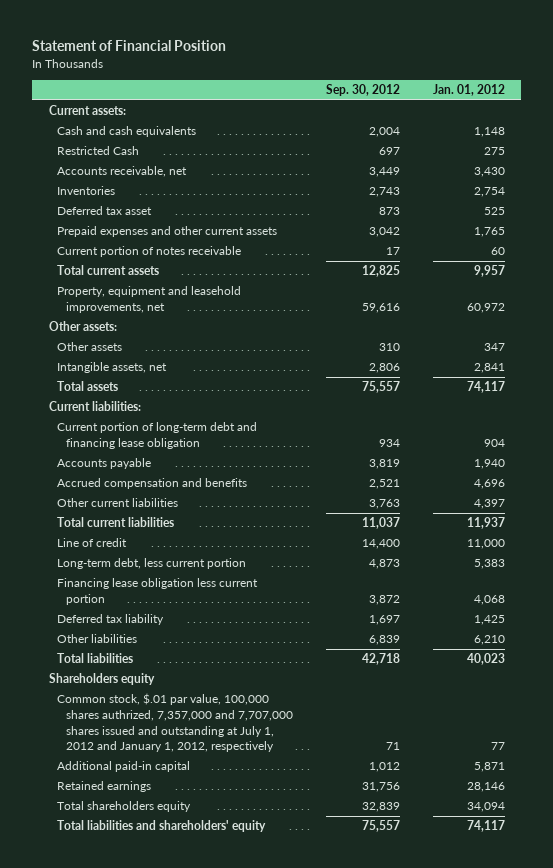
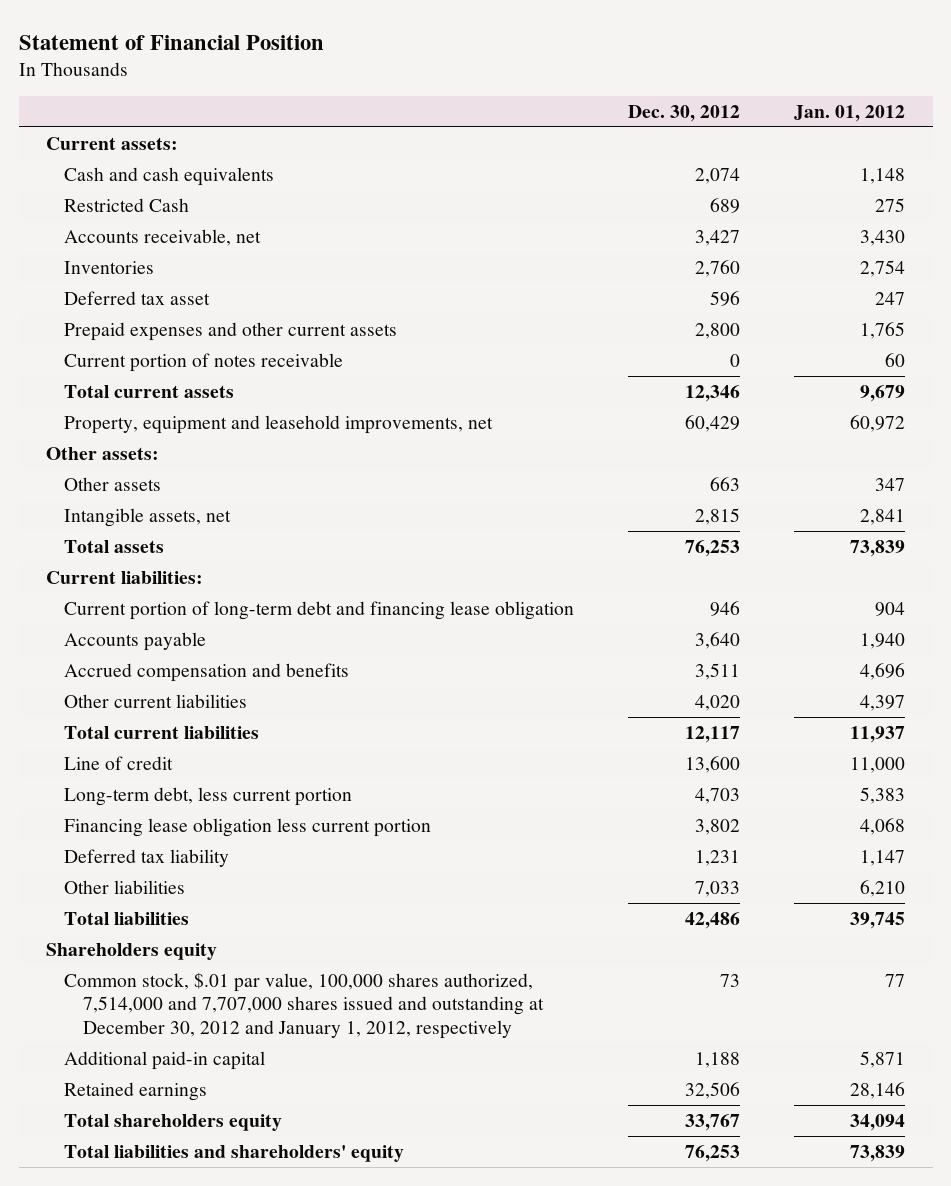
[326,84,401,97] Sep. 30, 2012 -> none
none -> [628,104,741,122] Dec. 30, 2012
[483,207,505,216] 525 -> [875,291,906,305] 247
[473,265,505,278] 9,957 -> [860,384,906,402] 9,679
[466,381,505,394] 74,117 -> [850,539,906,557] 73,839
[473,615,505,626] 1,425 -> [860,849,906,866] 1,147
[466,653,505,666] 40,023 -> [850,911,906,929] 39,745
[57,693,294,753] Common stock, $.01 par value, 100,000 shares authrized, 7,357,000 and 7,707,000 shares issued and outstanding at July 1, 2012 and January 1, 2012, respectively -> [64,971,544,1039] Common stock, $.01 par value, 100,000 shares authorized, 7,514,000 and 7,707,000 shares issued and outstanding at December 30, 2012 and January 1, 2012, respectively
[466,820,505,833] 74,117 -> [850,1144,906,1162] 73,839

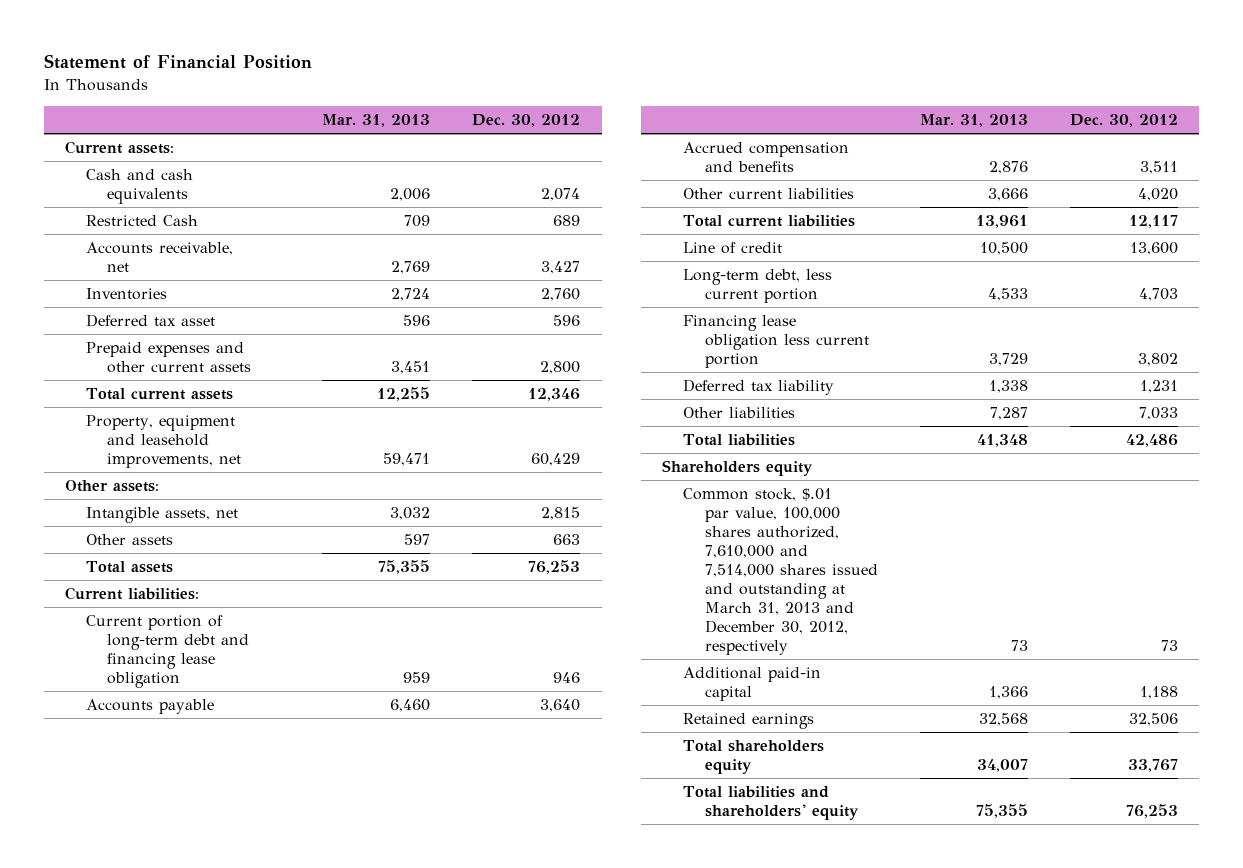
[794,104,906,122] Jan. 01, 2012 -> none
none -> [322,113,431,127] Mar. 31, 2013
[64,352,344,372] Current portion of notes receivable -> none
[64,476,162,491] Other assets -> [85,534,173,546] Other assets
[64,971,544,1039] Common stock, $.01 par value, 100,000 shares authorized, 7,514,000 and 7,707,000 shares issued and outstanding at December 30, 2012 and January 1, 2012, respectively -> [683,488,878,655] Common stock, $.01 par value, 100,000 shares authorized, 7,610,000 and 7,514,000 shares issued and outstanding at March 31, 2013 and December 30, 2012, respectively

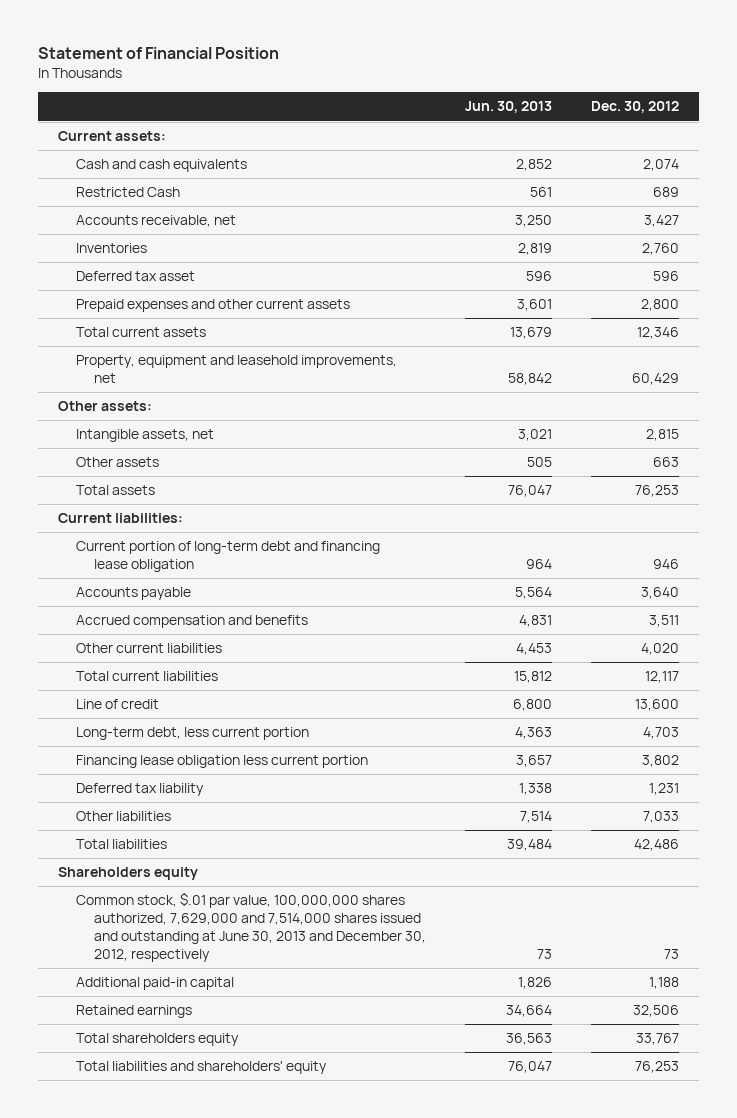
[322,113,431,127] Mar. 31, 2013 -> none
none -> [465,101,553,114] Jun. 30, 2013
[683,488,878,655] Common stock, $.01 par value, 100,000 shares authorized, 7,610,000 and 7,514,000 shares issued and outstanding at March 31, 2013 and December 30, 2012, respectively -> [75,892,426,962] Common stock, $.01 par value, 100,000,000 shares authorized, 7,629,000 and 7,514,000 shares issued and outstanding at June 30, 2013 and December 30, 2012, respectively

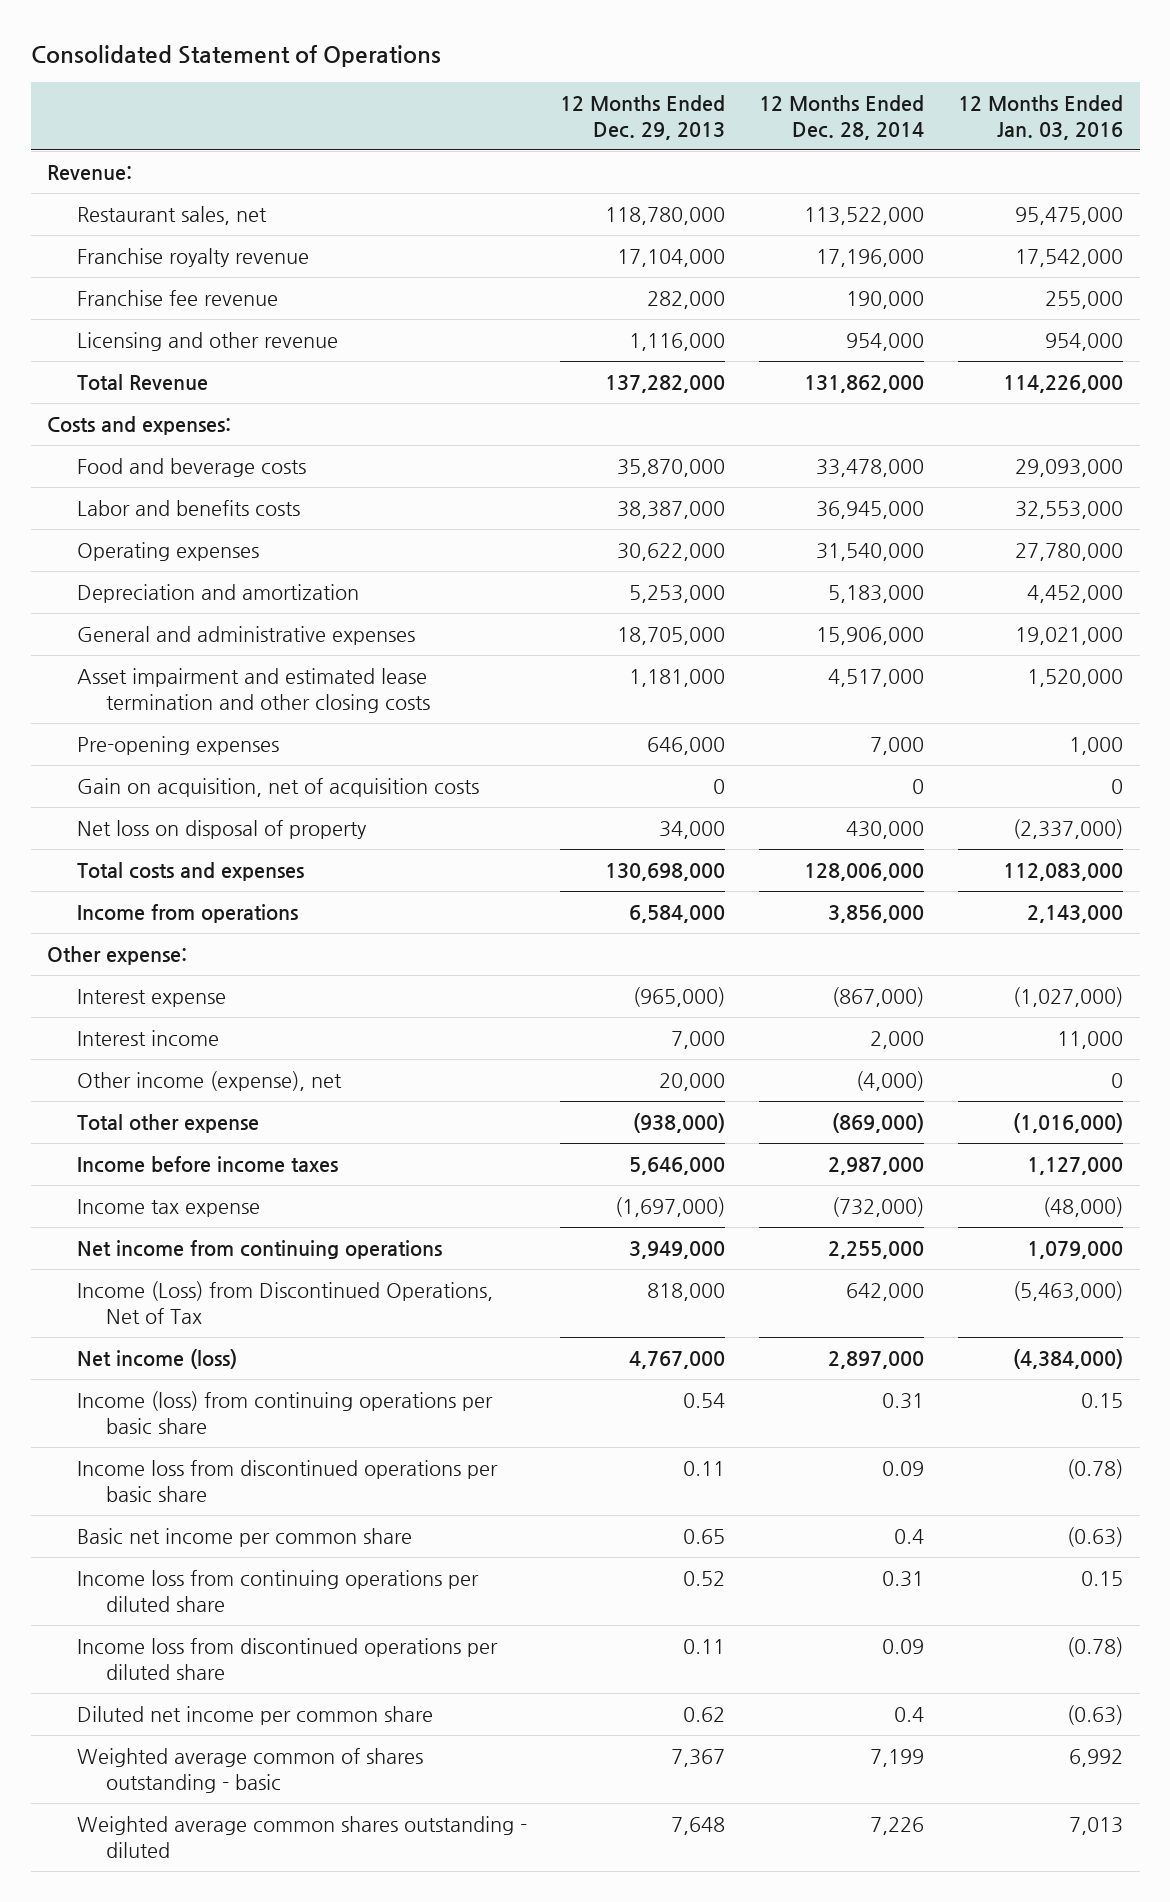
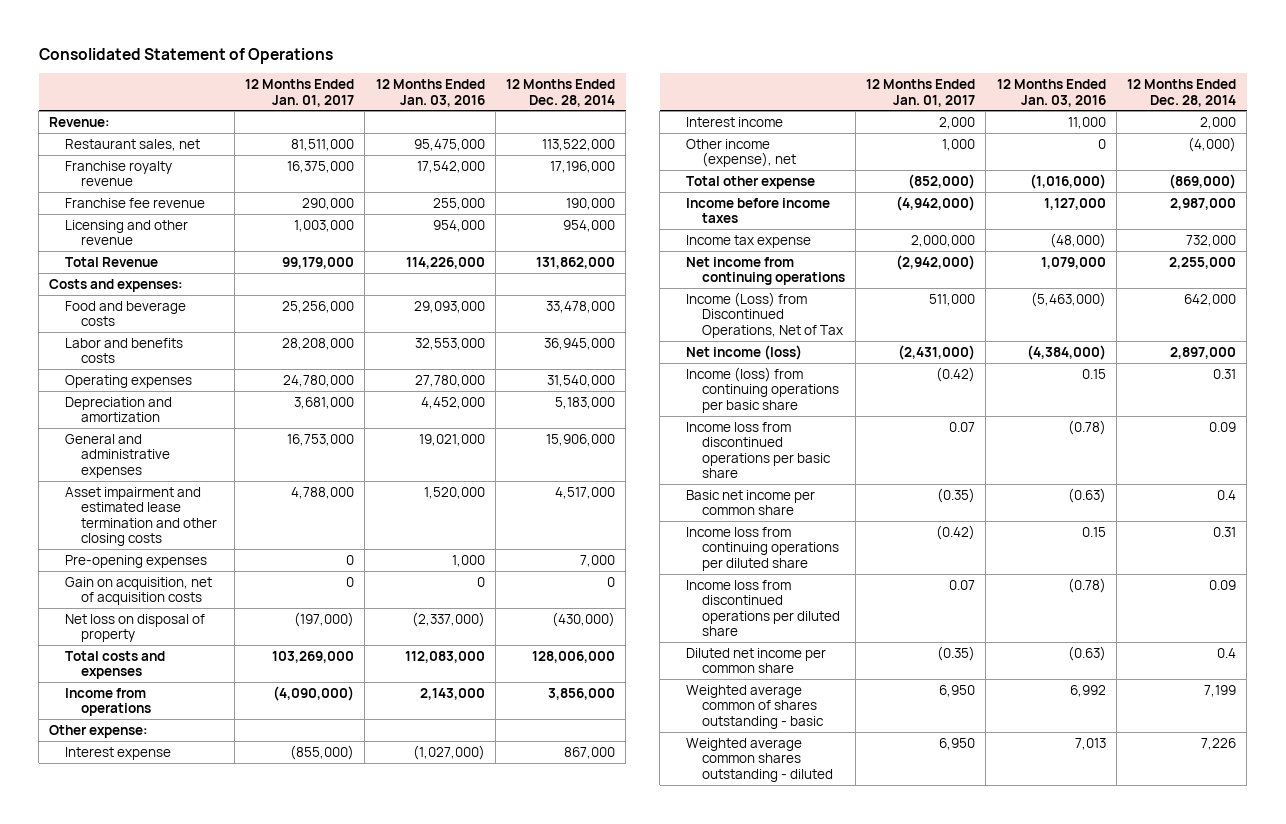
[560,94,726,140] 12 Months Ended Dec. 29, 2013 -> none
none -> [245,78,355,107] 12 Months Ended Jan. 01, 2017
[845,820,924,839] 430,000 -> [552,611,616,627] (430,000)
[831,986,924,1007] (867,000) -> [564,746,616,759] 867,000
[831,1196,924,1217] (732,000) -> [1186,234,1237,247] 732,000

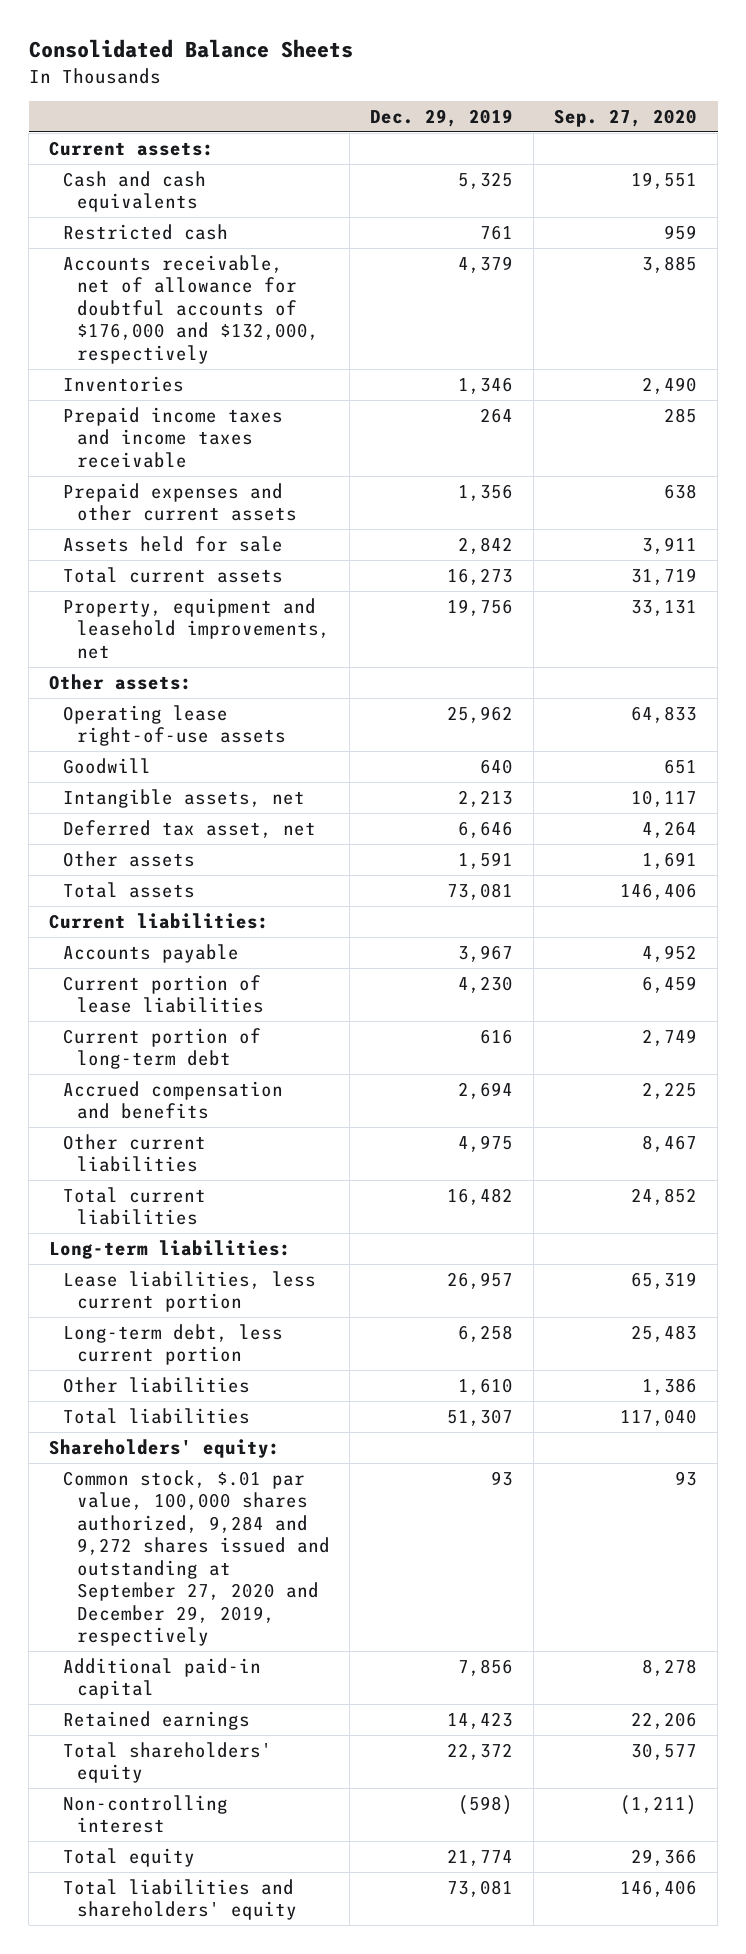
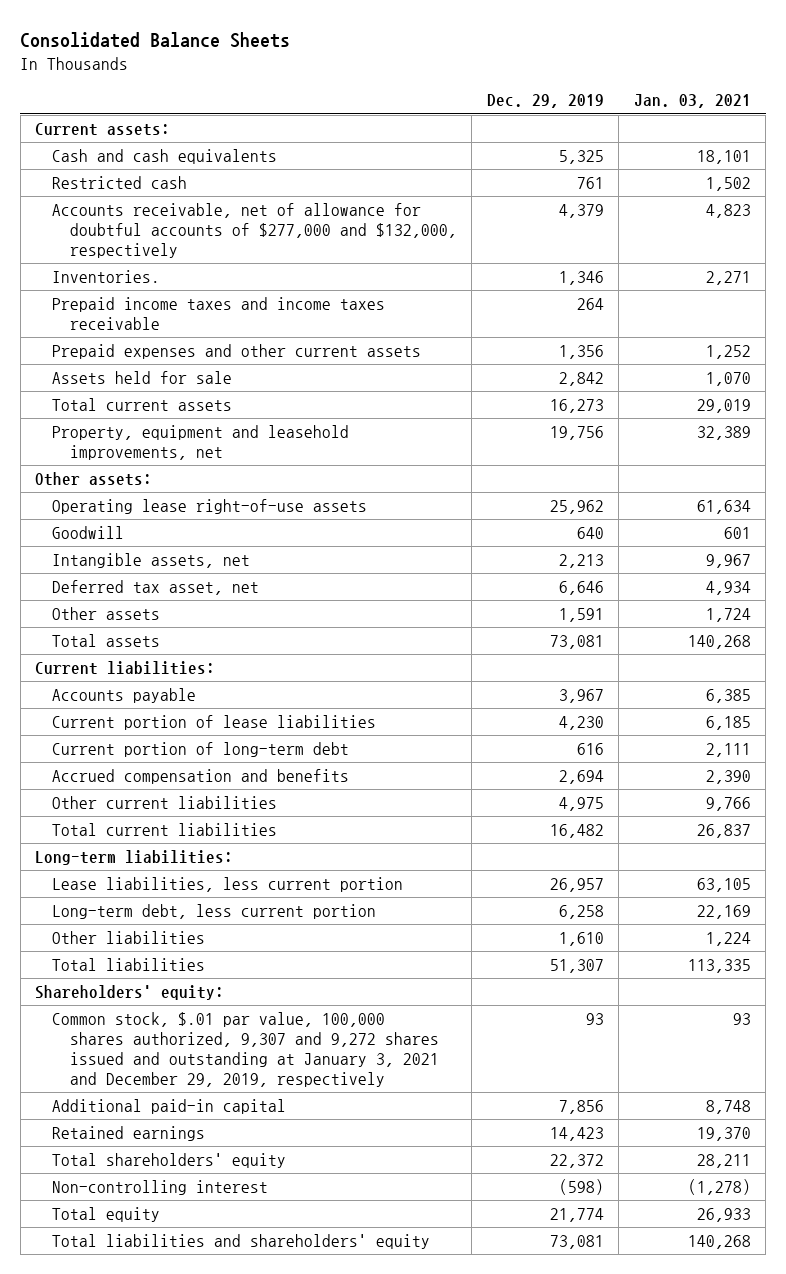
[554,109,698,128] Sep. 27, 2020 -> none
none -> [633,94,751,109] Jan. 03, 2021
[62,254,319,364] Accounts receivable, net of allowance for doubtful accounts of $176,000 and $132,000, respectively -> [52,203,457,258] Accounts receivable, net of allowance for doubtful accounts of $277,000 and $132,000, respectively
[62,375,184,392] Inventories -> [52,270,161,284] Inventories.
[62,1469,330,1647] Common stock, $.01 par value, 100,000 shares authorized, 9,284 and 9,272 shares issued and outstanding at September 27, 2020 and December 29, 2019, respectively -> [52,1012,439,1087] Common stock, $.01 par value, 100,000 shares authorized, 9,307 and 9,272 shares issued and outstanding at January 3, 2021 and December 29, 2019, respectively

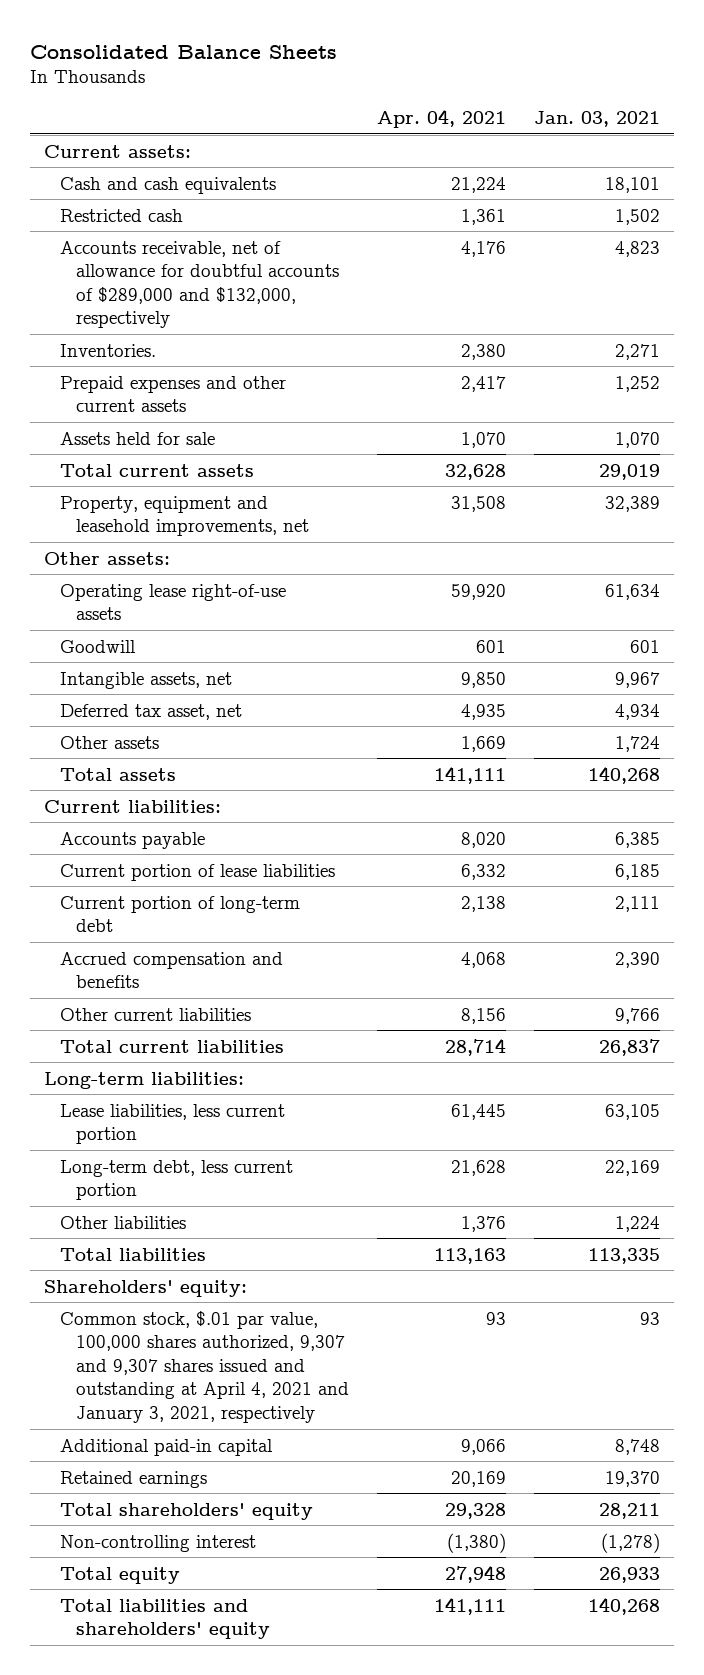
[486,94,604,109] Dec. 29, 2019 -> none
none -> [376,109,506,129] Apr. 04, 2021
[52,203,457,258] Accounts receivable, net of allowance for doubtful accounts of $277,000 and $132,000, respectively -> [59,240,339,329] Accounts receivable, net of allowance for doubtful accounts of $289,000 and $132,000, respectively
[52,297,386,331] Prepaid income taxes and income taxes receivable -> none
[52,1012,439,1087] Common stock, $.01 par value, 100,000 shares authorized, 9,307 and 9,272 shares issued and outstanding at January 3, 2021 and December 29, 2019, respectively -> [59,1310,349,1423] Common stock, $.01 par value, 100,000 shares authorized, 9,307 and 9,307 shares issued and outstanding at April 4, 2021 and January 3, 2021, respectively

